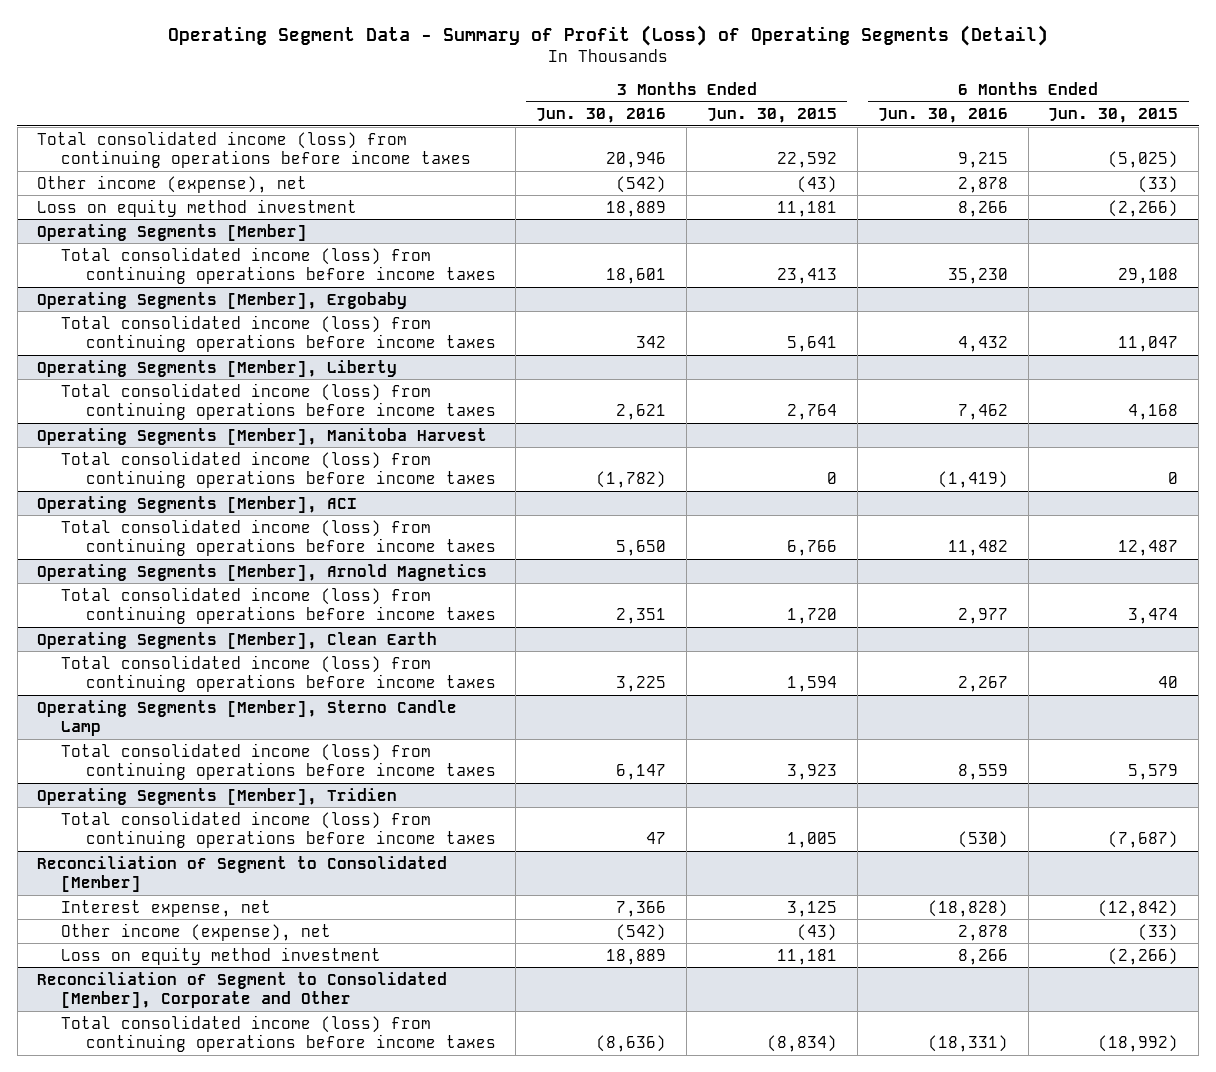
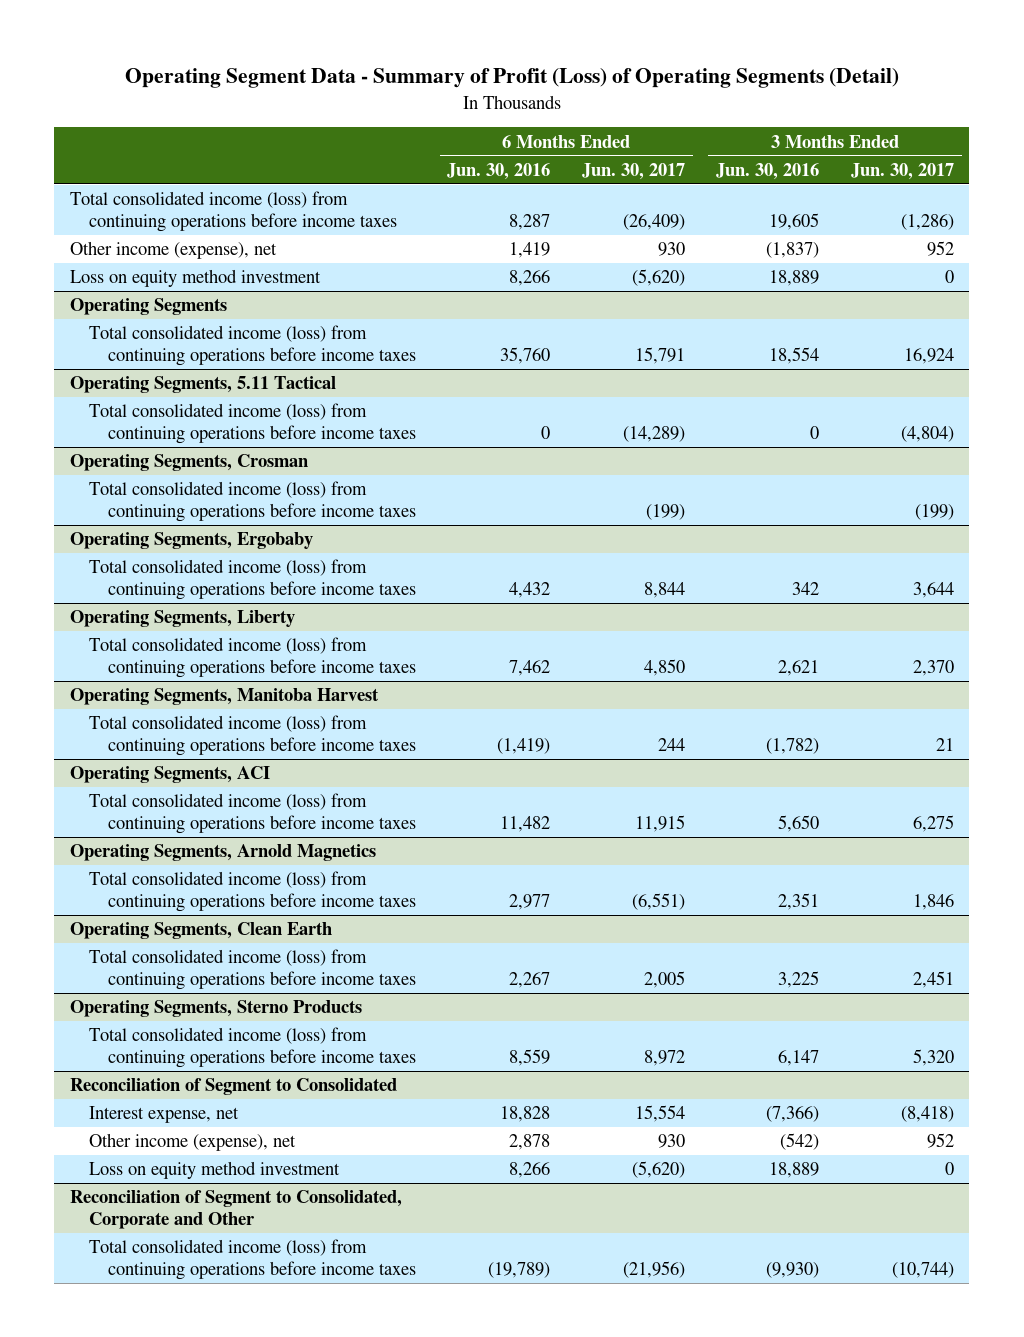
[706,108,837,124] Jun. 30, 2015 -> none
[1048,108,1179,124] Jun. 30, 2015 -> none
none -> [581,162,685,180] Jun. 30, 2017
none -> [850,162,954,180] Jun. 30, 2017
[606,151,667,168] 20,946 -> [769,213,820,231] 19,605
[957,151,1008,168] 9,215 -> [509,214,551,231] 8,287
[616,175,667,193] (542) -> [766,242,820,259] (1,837)
[957,176,1008,193] 2,878 -> [509,242,551,259] 1,419
[37,223,308,241] Operating Segments [Member] -> [70,298,228,316] Operating Segments
[606,267,667,284] 18,601 -> [769,347,820,365] 18,554
[947,267,1008,284] 35,230 -> [500,347,551,365] 35,760
none -> [70,376,337,394] Operating Segments, 5.11 Tactical
none -> [89,403,417,445] Total consolidated income (loss) from continuing operations before income taxes
none -> [70,454,309,472] Operating Segments, Crosman
none -> [89,481,417,523] Total consolidated income (loss) from continuing operations before income taxes
[37,291,408,309] Operating Segments [Member], Ergobaby -> [70,532,314,550] Operating Segments, Ergobaby
[37,359,398,377] Operating Segments [Member], Liberty -> [70,610,296,628] Operating Segments, Liberty
[37,427,488,445] Operating Segments [Member], Manitoba Harvest -> [70,688,380,706] Operating Segments, Manitoba Harvest
[37,495,358,513] Operating Segments [Member], ACI -> [70,766,271,784] Operating Segments, ACI
[37,563,488,581] Operating Segments [Member], Arnold Magnetics -> [70,844,377,862] Operating Segments, Arnold Magnetics
[37,631,438,649] Operating Segments [Member], Clean Earth -> [70,922,333,940] Operating Segments, Clean Earth
[37,699,458,736] Operating Segments [Member], Sterno Candle Lamp -> none
none -> [70,1000,363,1018] Operating Segments, Sterno Products
[37,787,398,805] Operating Segments [Member], Tridien -> none
[61,810,496,848] Total consolidated income (loss) from continuing operations before income taxes -> none
[37,855,448,892] Reconciliation of Segment to Consolidated [Member] -> [70,1078,398,1096] Reconciliation of Segment to Consolidated
[616,900,667,917] 7,366 -> [766,1106,820,1123] (7,366)
[927,899,1008,917] (18,828) -> [500,1106,551,1123] 18,828
[37,971,448,1008] Reconciliation of Segment to Consolidated [Member], Corporate and Other -> [70,1190,403,1230] Reconciliation of Segment to Consolidated, Corporate and Other
[596,1034,667,1052] (8,636) -> [766,1262,820,1279] (9,930)
[927,1034,1008,1052] (18,331) -> [488,1262,551,1279] (19,789)

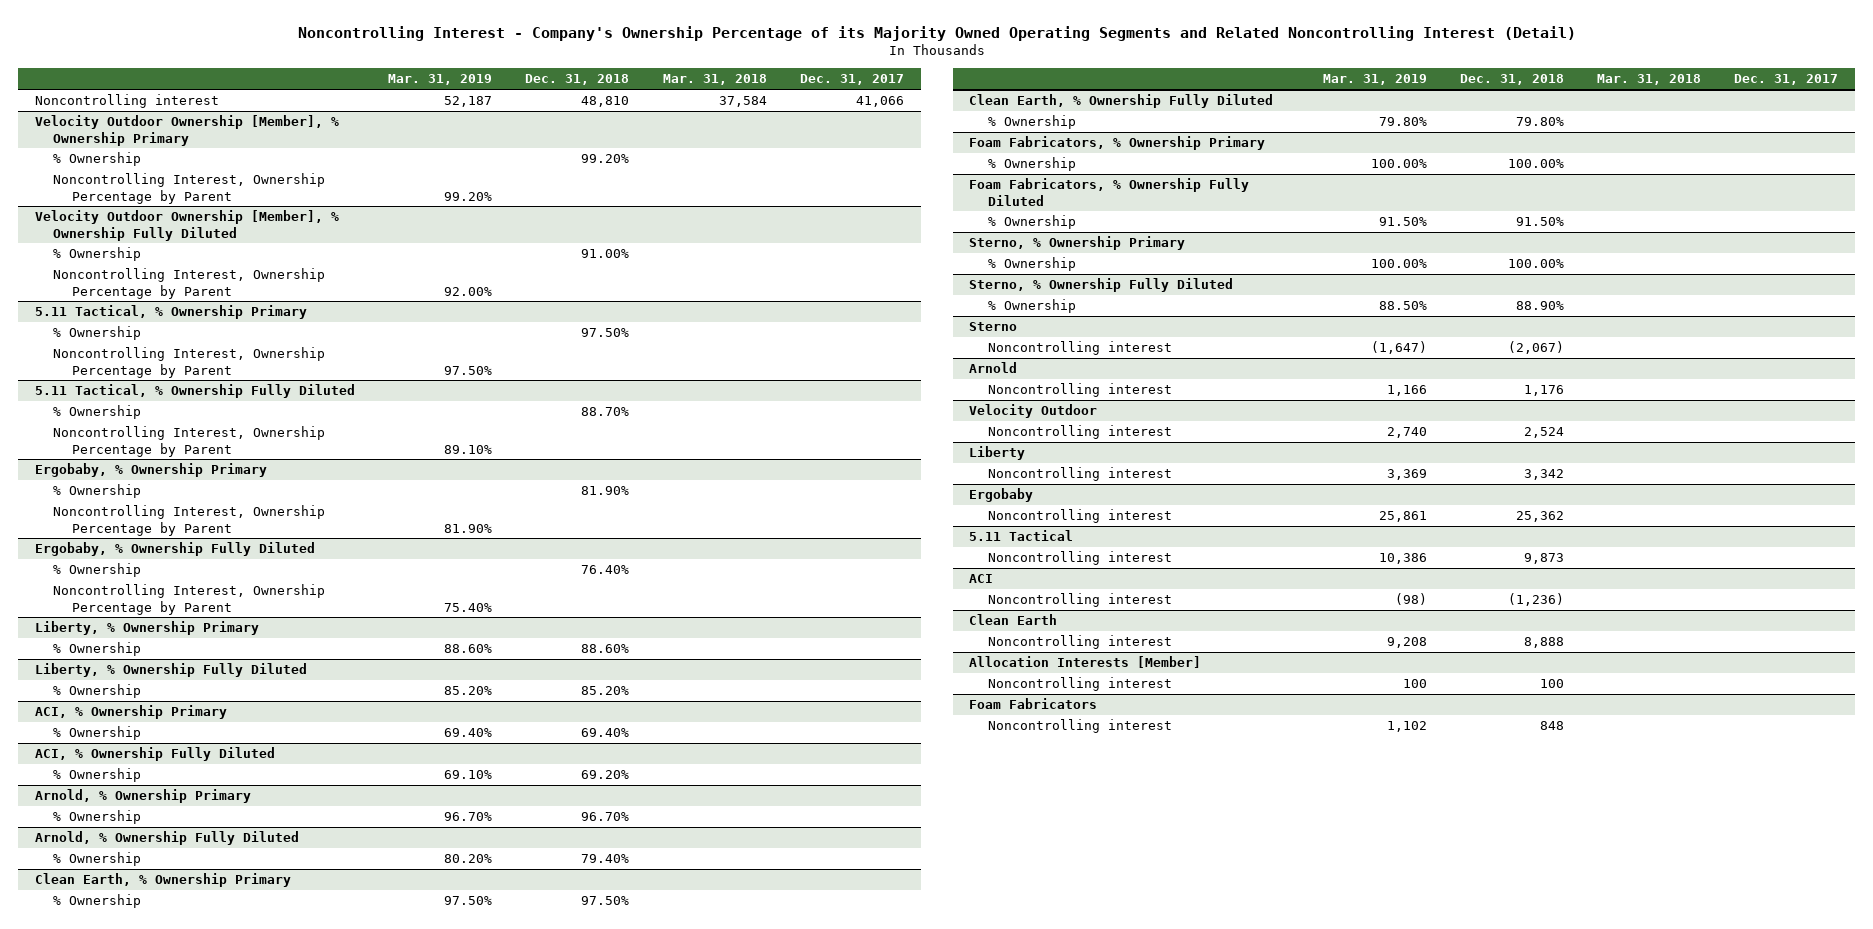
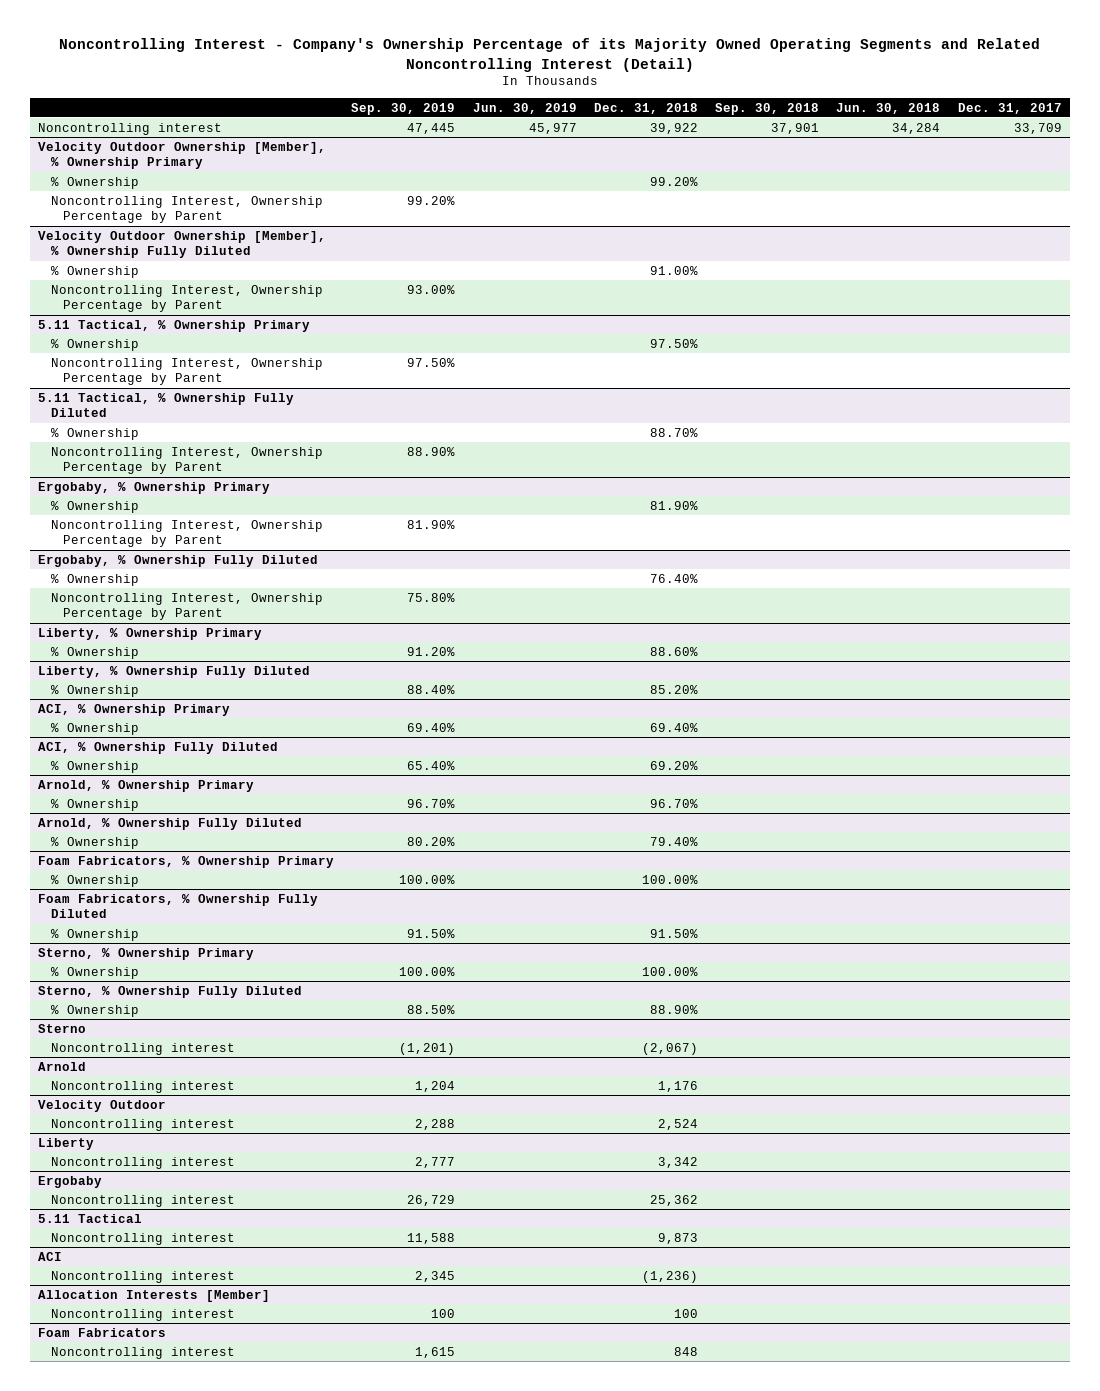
[387,74,492,86] Mar. 31, 2019 -> none
[662,74,767,86] Mar. 31, 2018 -> none
none -> [351,102,456,115] Sep. 30, 2019
none -> [472,102,577,114] Jun. 30, 2019
none -> [715,102,820,115] Sep. 30, 2018
none -> [836,102,941,114] Jun. 30, 2018
[581,96,630,108] 48,810 -> [649,122,698,134] 39,922
[855,96,904,108] 41,066 -> [1013,122,1062,134] 33,709
[34,873,291,888] Clean Earth, % Ownership Primary -> none
[53,894,142,909] % Ownership -> none
[969,94,1274,109] Clean Earth, % Ownership Fully Diluted -> none
[987,115,1076,130] % Ownership -> none
[969,614,1058,626] Clean Earth -> none
[987,635,1172,650] Noncontrolling interest -> none

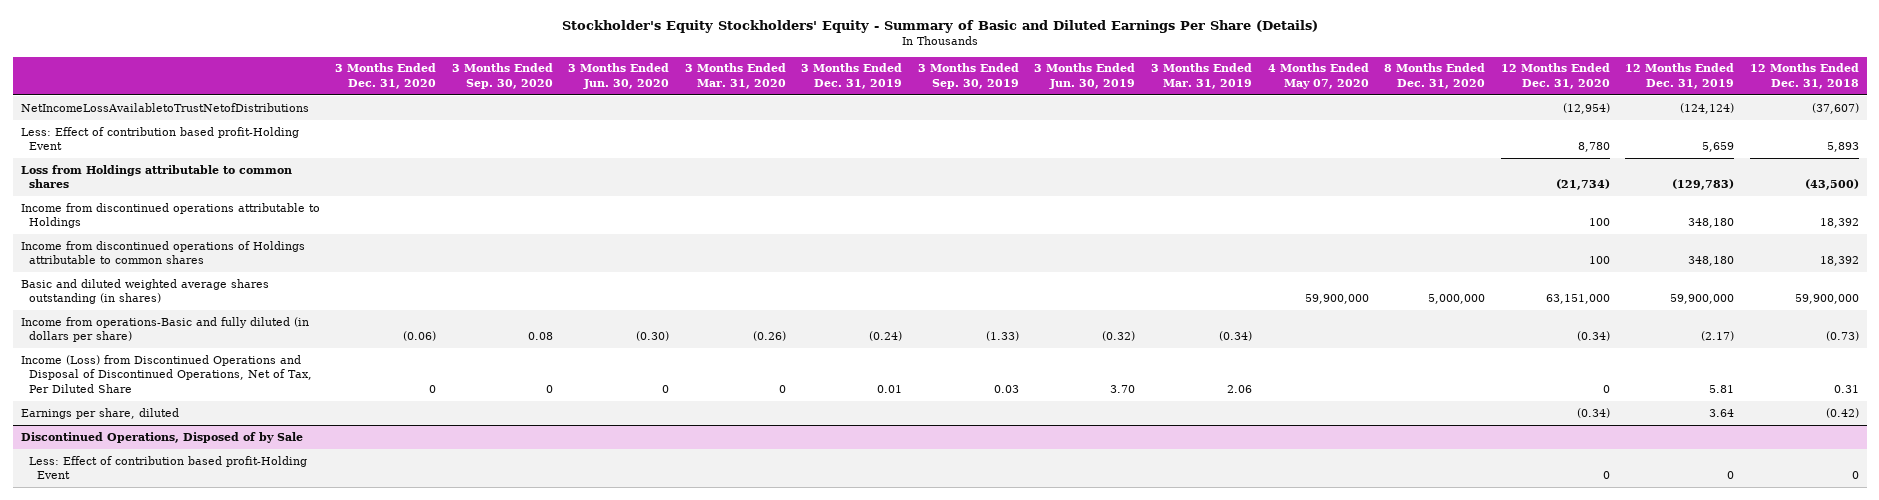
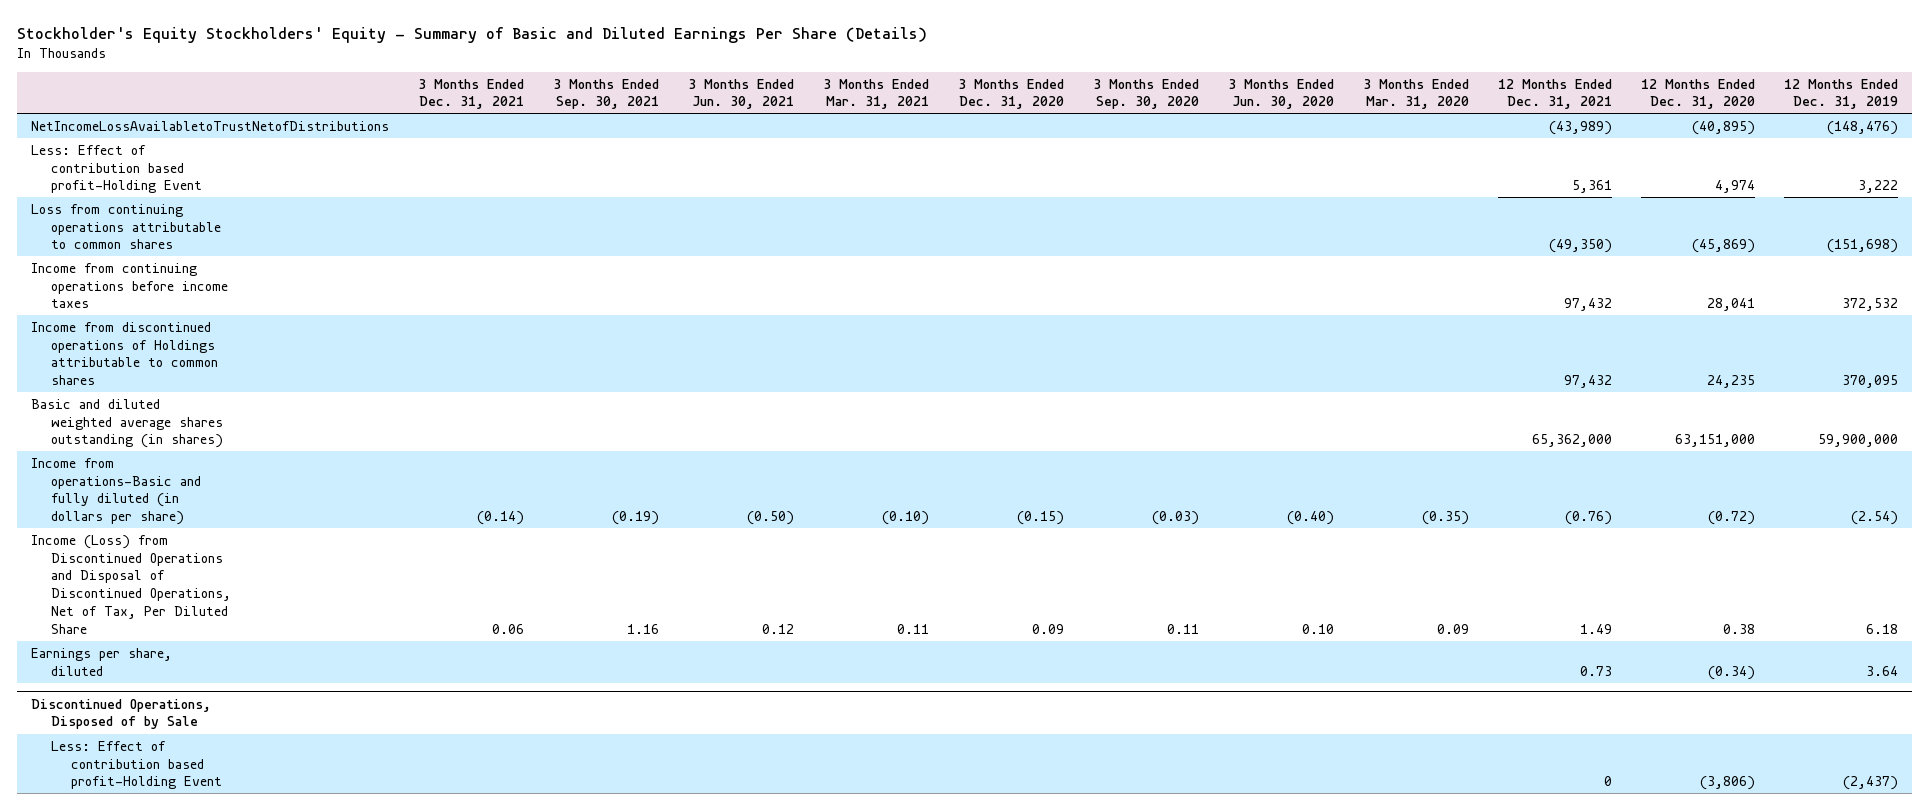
[801,63,903,90] 3 Months Ended Dec. 31, 2019 -> none
[917,63,1019,90] 3 Months Ended Sep. 30, 2019 -> none
[1034,63,1136,90] 3 Months Ended Jun. 30, 2019 -> none
[1151,63,1253,90] 3 Months Ended Mar. 31, 2019 -> none
[1267,63,1369,90] 4 Months Ended May 07, 2020 -> none
[1384,63,1486,90] 8 Months Ended Dec. 31, 2020 -> none
[1749,63,1859,90] 12 Months Ended Dec. 31, 2018 -> none
none -> [418,78,525,110] 3 Months Ended Dec. 31, 2021
none -> [553,78,660,110] 3 Months Ended Sep. 30, 2021
none -> [688,78,795,110] 3 Months Ended Jun. 30, 2021
none -> [822,78,929,110] 3 Months Ended Mar. 31, 2021
none -> [1497,78,1612,110] 12 Months Ended Dec. 31, 2021
[1562,102,1610,114] (12,954) -> [1691,120,1755,135] (40,895)
[1680,102,1735,114] (124,124) -> [1826,120,1898,135] (148,476)
[1577,142,1610,153] 8,780 -> [1714,180,1755,194] 4,974
[1702,142,1735,153] 5,659 -> [1857,180,1898,194] 3,222
[20,164,292,189] Loss from Holdings attributable to common shares -> [31,203,222,250] Loss from continuing operations attributable to common shares
[1555,179,1610,191] (21,734) -> [1691,239,1755,254] (45,869)
[1672,179,1735,191] (129,783) -> [1826,239,1898,254] (151,698)
[20,202,320,229] Income from discontinued operations attributable to Holdings -> [31,262,229,309] Income from continuing operations before income taxes
[1588,218,1610,227] 100 -> [1706,298,1755,312] 28,041
[1688,218,1735,229] 348,180 -> [1841,298,1898,312] 372,532
[1588,256,1610,265] 100 -> [1706,375,1755,389] 24,235
[1688,256,1735,267] 348,180 -> [1841,375,1898,389] 370,095
[403,331,437,342] (0.06) -> [1016,511,1064,526] (0.15)
[527,332,553,341] 0.08 -> [1151,511,1199,526] (0.03)
[636,331,670,342] (0.30) -> [1286,511,1334,526] (0.40)
[752,331,786,342] (0.26) -> [1421,511,1469,526] (0.35)
[1576,331,1610,342] (0.34) -> [1707,511,1755,526] (0.72)
[1701,331,1735,342] (2.17) -> [1850,511,1898,526] (2.54)
[429,384,437,393] 0 -> [1031,623,1064,634] 0.09
[545,384,553,393] 0 -> [1166,623,1199,634] 0.11
[662,384,670,393] 0 -> [1301,623,1334,634] 0.10
[778,384,786,393] 0 -> [1436,623,1469,634] 0.09
[1602,384,1610,393] 0 -> [1722,623,1755,634] 0.38
[1709,384,1735,393] 5.81 -> [1865,623,1898,634] 6.18
[1602,471,1610,480] 0 -> [1699,776,1755,791] (3,806)
[1727,471,1735,480] 0 -> [1842,776,1898,791] (2,437)

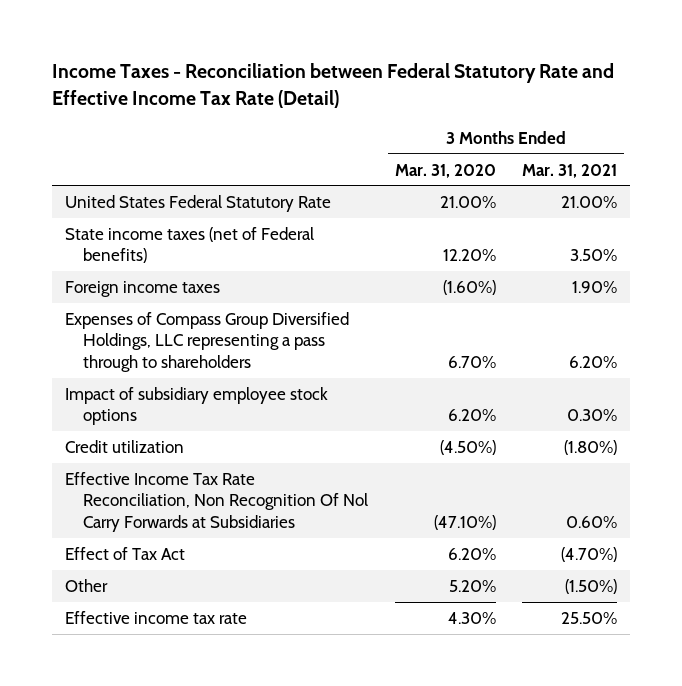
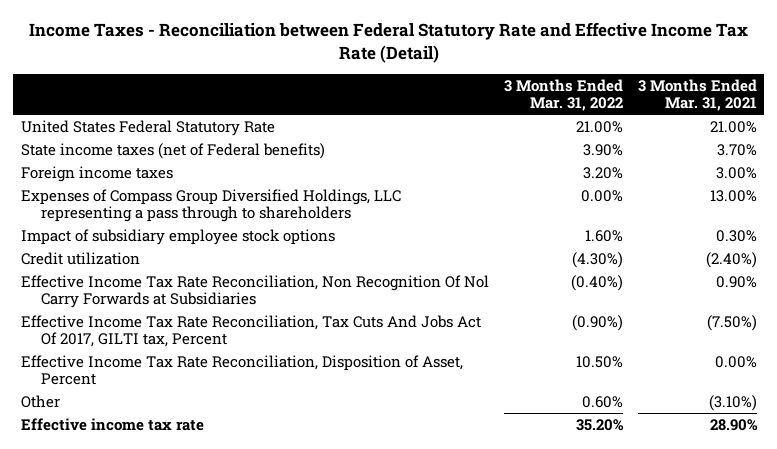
[394,163,496,178] Mar. 31, 2020 -> none
none -> [503,78,623,111] 3 Months Ended Mar. 31, 2022
[569,249,617,262] 3.50% -> [716,143,757,156] 3.70%
[571,280,617,293] 1.90% -> [715,166,757,179] 3.00%
[568,355,617,368] 6.20% -> [709,189,757,202] 13.00%
[64,546,185,560] Effect of Tax Act -> none
[563,439,617,455] (1.80%) -> [705,251,757,268] (2.40%)
[565,515,617,528] 0.60% -> [715,275,757,288] 0.90%
none -> [20,314,481,348] Effective Income Tax Rate Reconciliation, Tax Cuts And Jobs Act Of 2017, GILTI tax, Percent
none -> [20,354,463,386] Effective Income Tax Rate Reconciliation, Disposition of Asset, Percent
[564,578,617,594] (1.50%) -> [708,394,757,411] (3.10%)
[560,611,617,624] 25.50% -> [709,418,758,431] 28.90%

